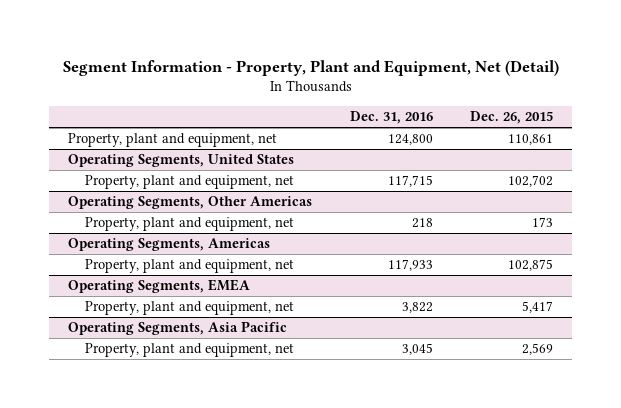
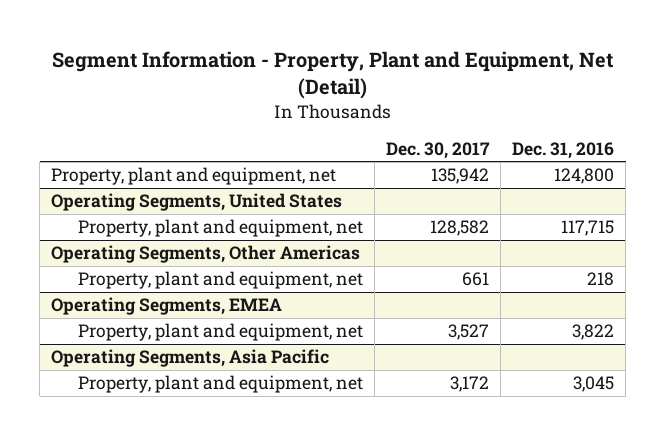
[470,111,554,125] Dec. 26, 2015 -> none
none -> [386,141,491,159] Dec. 30, 2017
[68,238,271,252] Operating Segments, Americas -> none
[85,259,295,274] Property, plant and equipment, net -> none

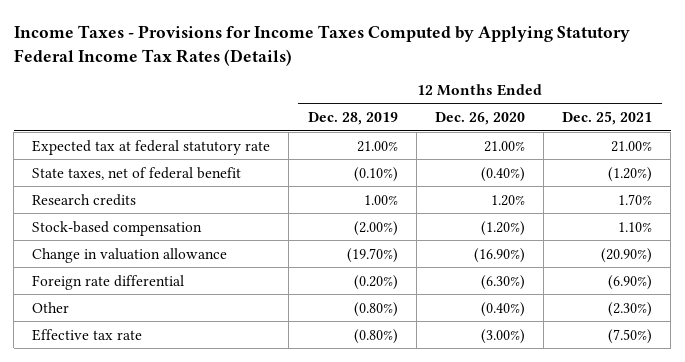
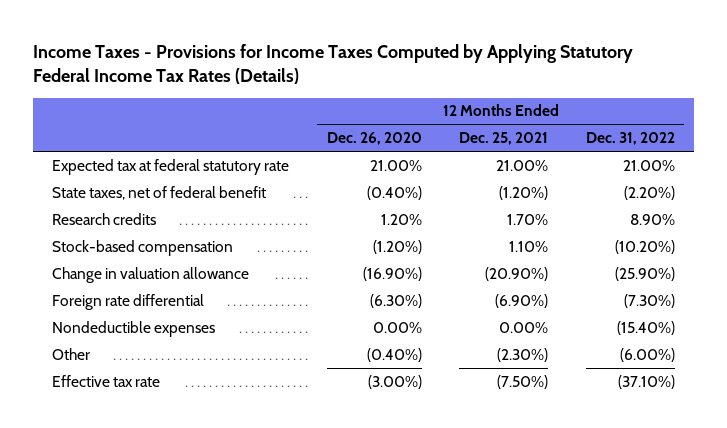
[307,112,398,126] Dec. 28, 2019 -> none
none -> [585,132,675,146] Dec. 31, 2022
none -> [52,320,216,337] Nondeductible expenses

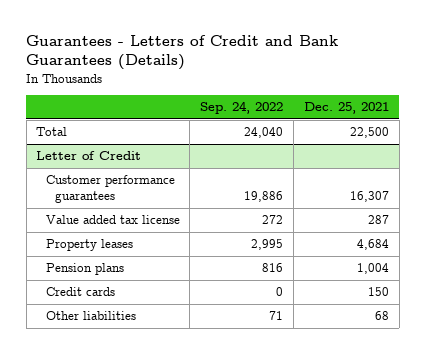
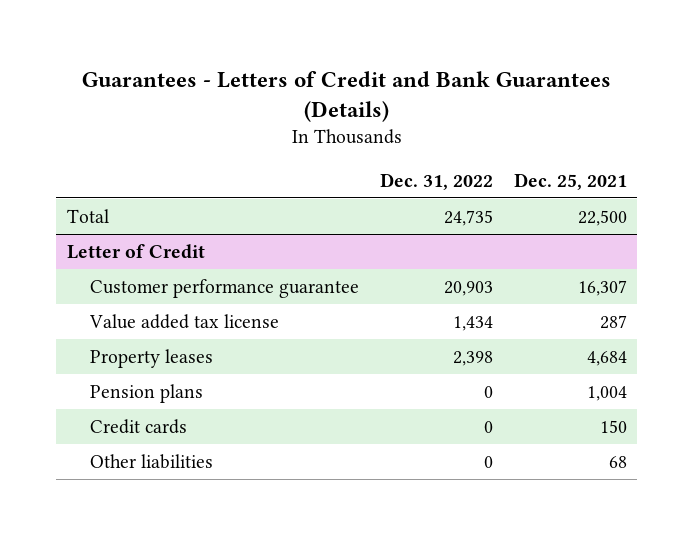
[200,101,284,115] Sep. 24, 2022 -> none
none -> [379,172,493,190] Dec. 31, 2022
[45,175,175,204] Customer performance guarantees -> [90,278,360,298] Customer performance guarantee

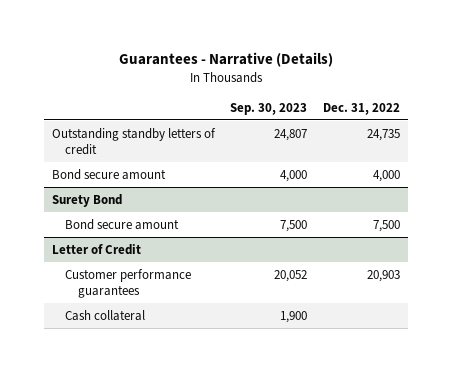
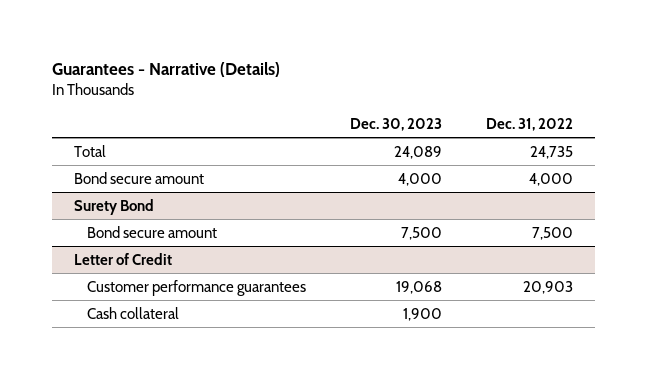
[230,102,308,115] Sep. 30, 2023 -> none
none -> [349,118,442,132] Dec. 30, 2023
[51,127,216,156] Outstanding standby letters of credit -> [73,144,106,157] Total

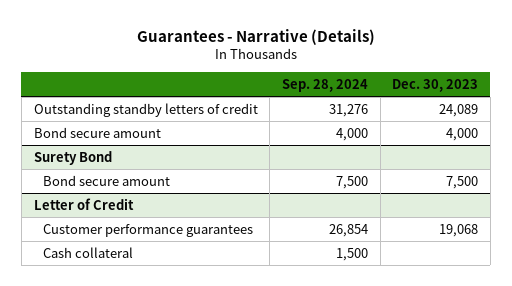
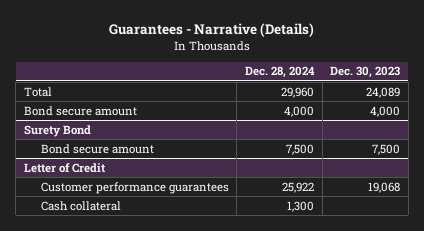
[281,79,368,93] Sep. 28, 2024 -> none
none -> [244,66,315,79] Dec. 28, 2024
[33,102,258,117] Outstanding standby letters of credit -> [23,86,52,97] Total

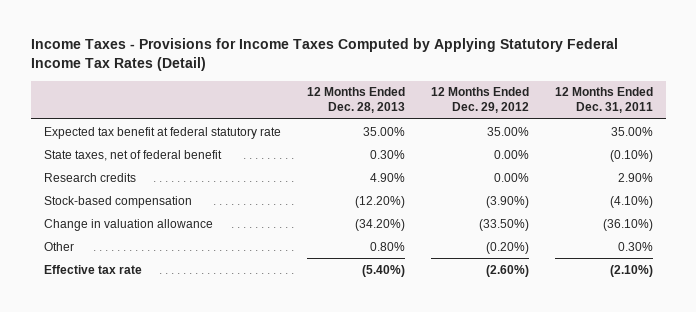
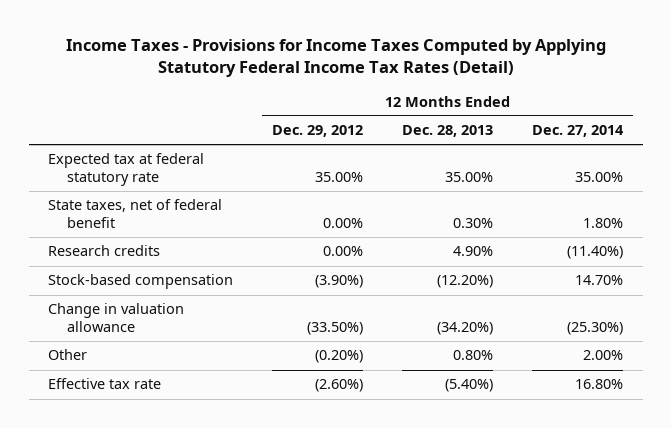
[554,87,653,114] 12 Months Ended Dec. 31, 2011 -> none
none -> [532,125,625,138] Dec. 27, 2014
[43,126,281,139] Expected tax benefit at federal statutory rate -> [48,153,205,186] Expected tax at federal statutory rate

